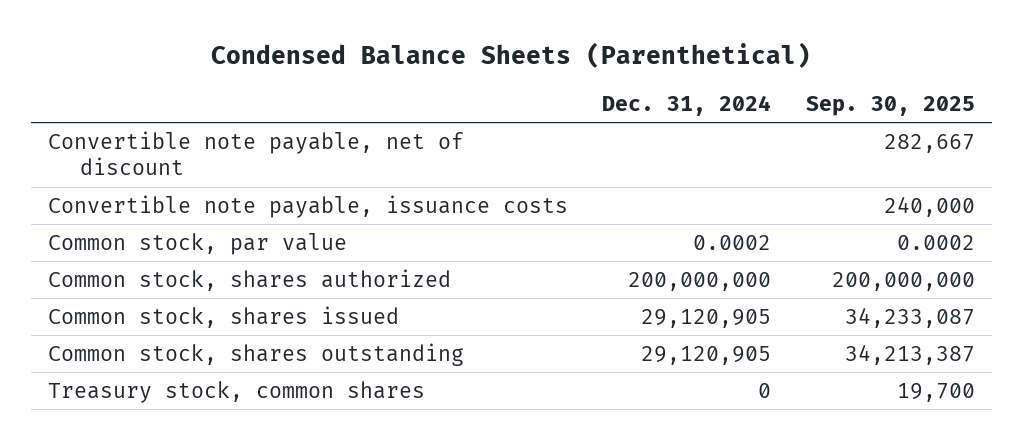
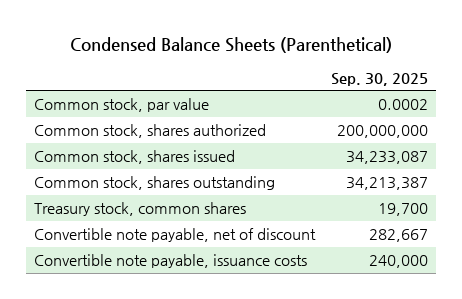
[602,94,772,116] Dec. 31, 2024 -> none
[48,131,465,176] Convertible note payable, net of discount -> [34,228,317,243] Convertible note payable, net of discount
[48,195,569,219] Convertible note payable, issuance costs -> [34,254,308,269] Convertible note payable, issuance costs

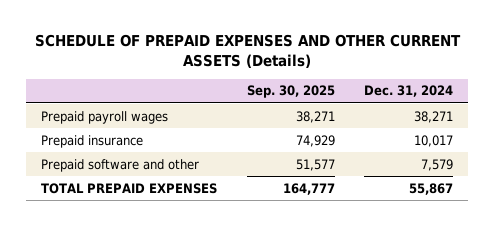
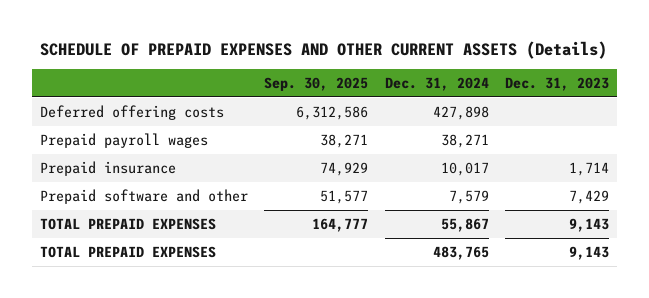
none -> [504,76,609,91] Dec. 31, 2023
none -> [40,104,225,120] Deferred offering costs
none -> [40,245,217,258] TOTAL PREPAID EXPENSES

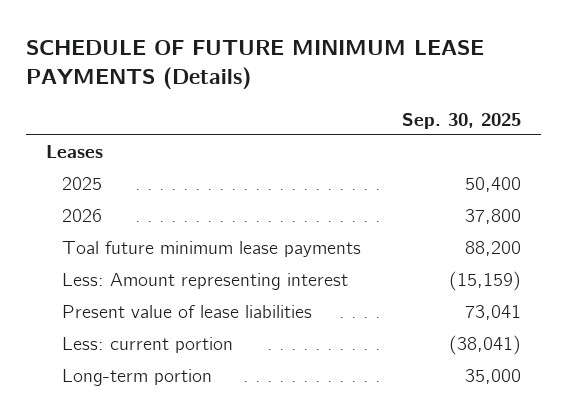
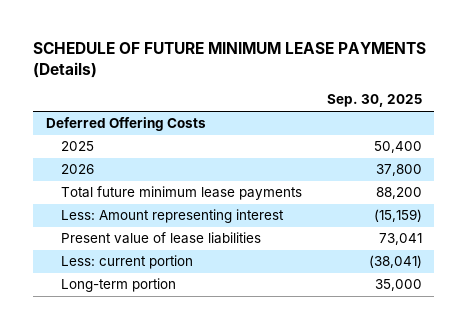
[46,145,104,159] Leases -> none
none -> [45,117,206,132] Deferred Offering Costs
[61,241,361,258] Toal future minimum lease payments -> [61,186,303,201] Total future minimum lease payments

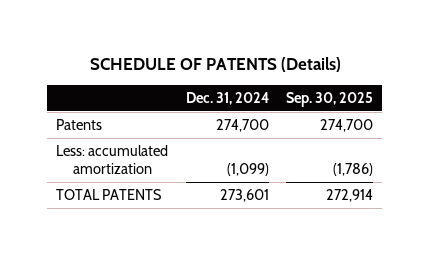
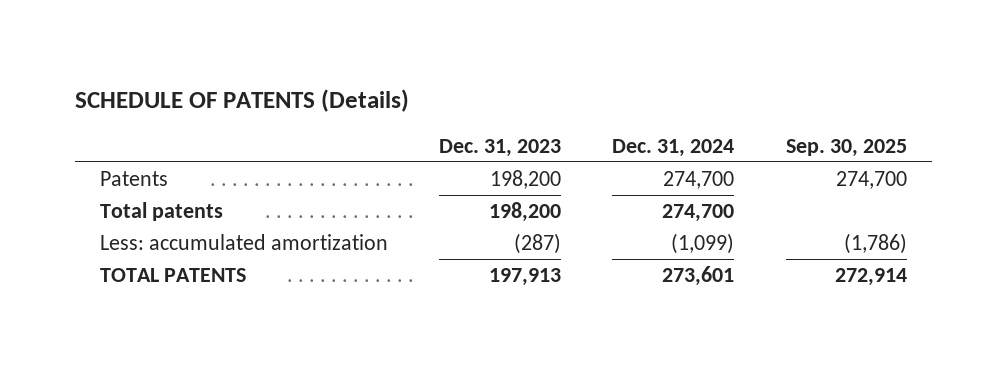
none -> [439,138,562,157] Dec. 31, 2023
none -> [100,201,224,221] Total patents

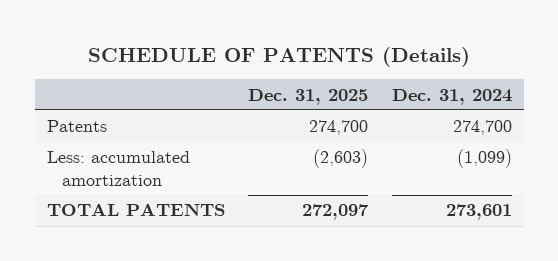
[439,138,562,157] Dec. 31, 2023 -> none
[785,138,907,157] Sep. 30, 2025 -> none
none -> [248,88,369,105] Dec. 31, 2025
[100,201,224,221] Total patents -> none

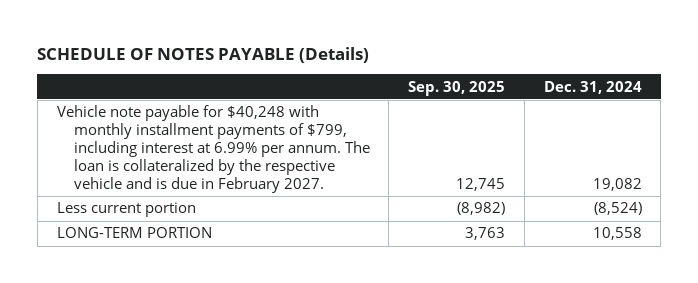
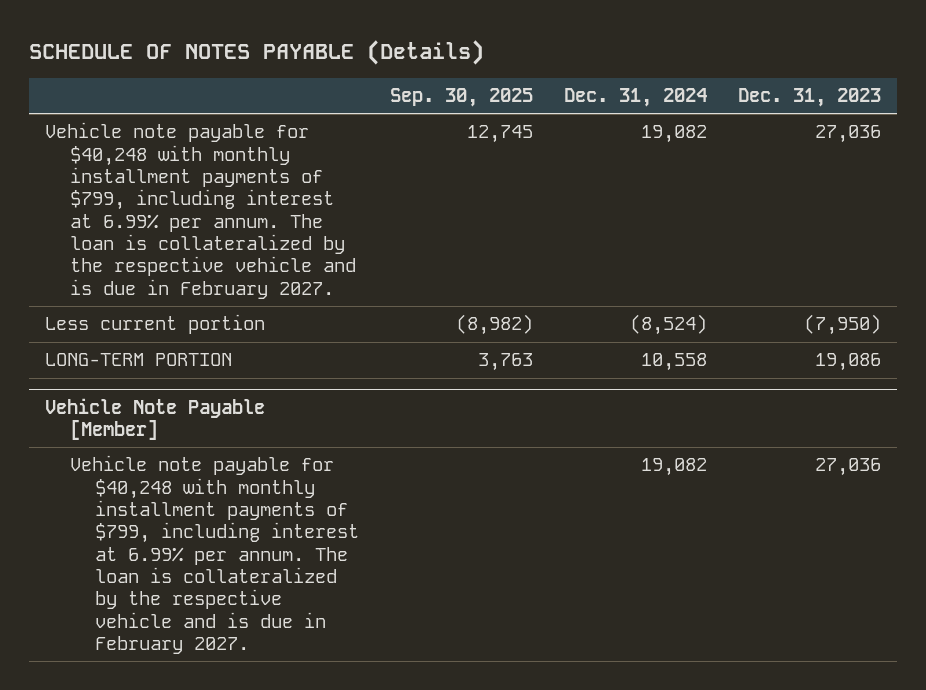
none -> [738,88,882,108] Dec. 31, 2023
none -> [44,397,265,440] Vehicle Note Payable [Member]
none -> [69,455,359,654] Vehicle note payable for $40,248 with monthly installment payments of $799, including interest at 6.99% per annum. The loan is collateralized by the respective vehicle and is due in February 2027.

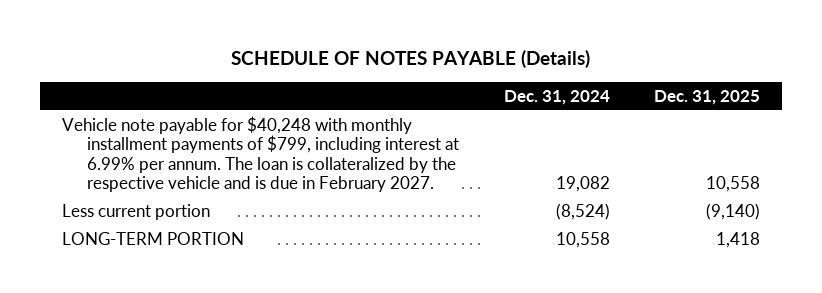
[390,88,534,108] Sep. 30, 2025 -> none
[738,88,882,108] Dec. 31, 2023 -> none
none -> [653,89,760,105] Dec. 31, 2025
[44,397,265,440] Vehicle Note Payable [Member] -> none
[69,455,359,654] Vehicle note payable for $40,248 with monthly installment payments of $799, including interest at 6.99% per annum. The loan is collateralized by the respective vehicle and is due in February 2027. -> none

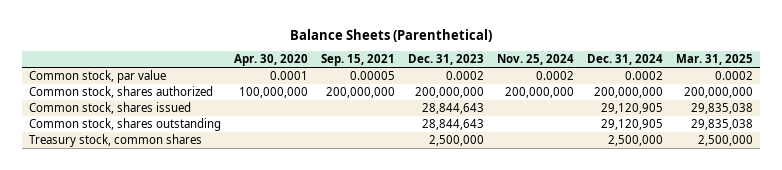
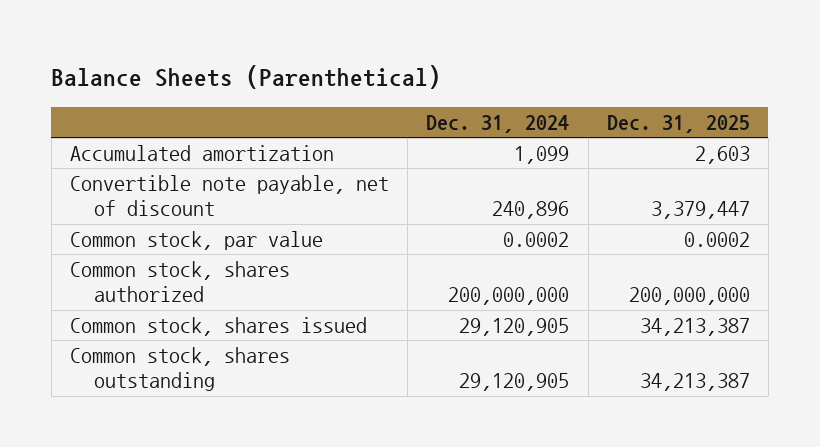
[233,54,308,67] Apr. 30, 2020 -> none
[320,54,395,67] Sep. 15, 2021 -> none
[407,54,484,66] Dec. 31, 2023 -> none
[497,54,575,66] Nov. 25, 2024 -> none
[676,54,754,66] Mar. 31, 2025 -> none
none -> [606,114,750,133] Dec. 31, 2025
none -> [69,145,334,162] Accumulated amortization
none -> [69,175,389,217] Convertible note payable, net of discount
[28,134,202,148] Treasury stock, common shares -> none

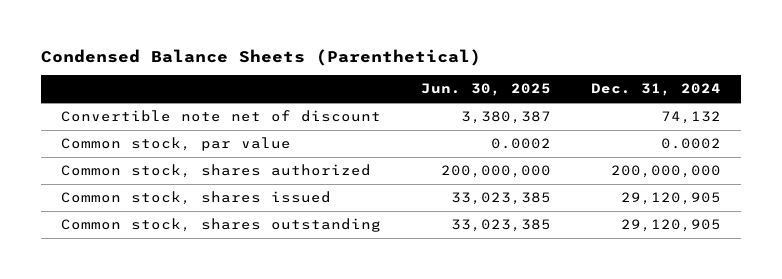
[51,64,442,89] Balance Sheets (Parenthetical) -> [40,48,481,66] Condensed Balance Sheets (Parenthetical)
[606,114,750,133] Dec. 31, 2025 -> none
none -> [420,83,551,97] Jun. 30, 2025
[69,145,334,162] Accumulated amortization -> none
[69,175,389,217] Convertible note payable, net of discount -> [60,110,381,123] Convertible note net of discount
[492,201,570,220] 240,896 -> [661,111,722,125] 74,132

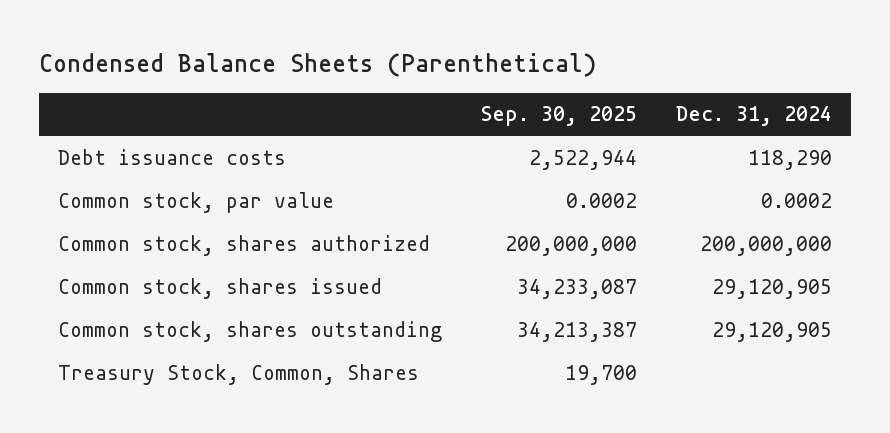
[420,83,551,97] Jun. 30, 2025 -> none
none -> [480,106,637,127] Sep. 30, 2025
[60,110,381,123] Convertible note net of discount -> none
none -> [58,148,287,165] Debt issuance costs
none -> [58,363,420,385] Treasury Stock, Common, Shares

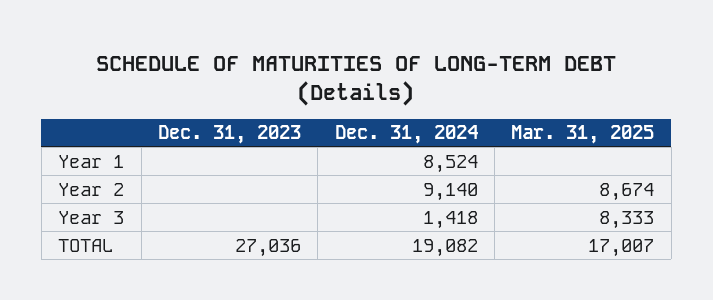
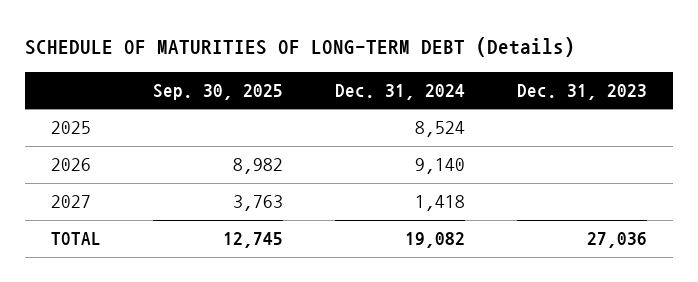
[511,125,655,145] Mar. 31, 2025 -> none
none -> [152,84,283,101] Sep. 30, 2025
[58,154,125,168] Year 1 -> [50,121,91,135] 2025
[58,182,125,196] Year 2 -> [50,158,91,172] 2026
[58,210,125,224] Year 3 -> [50,195,91,209] 2027

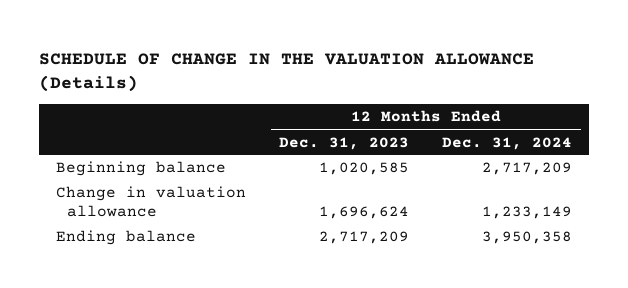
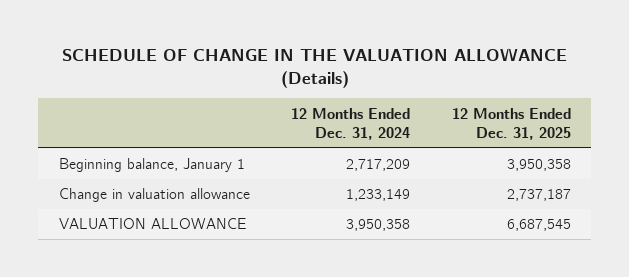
[279,136,410,150] Dec. 31, 2023 -> none
none -> [451,107,571,140] 12 Months Ended Dec. 31, 2025
[56,161,227,177] Beginning balance -> [58,158,245,173] Beginning balance, January 1
[56,230,197,246] Ending balance -> [58,218,246,230] VALUATION ALLOWANCE

